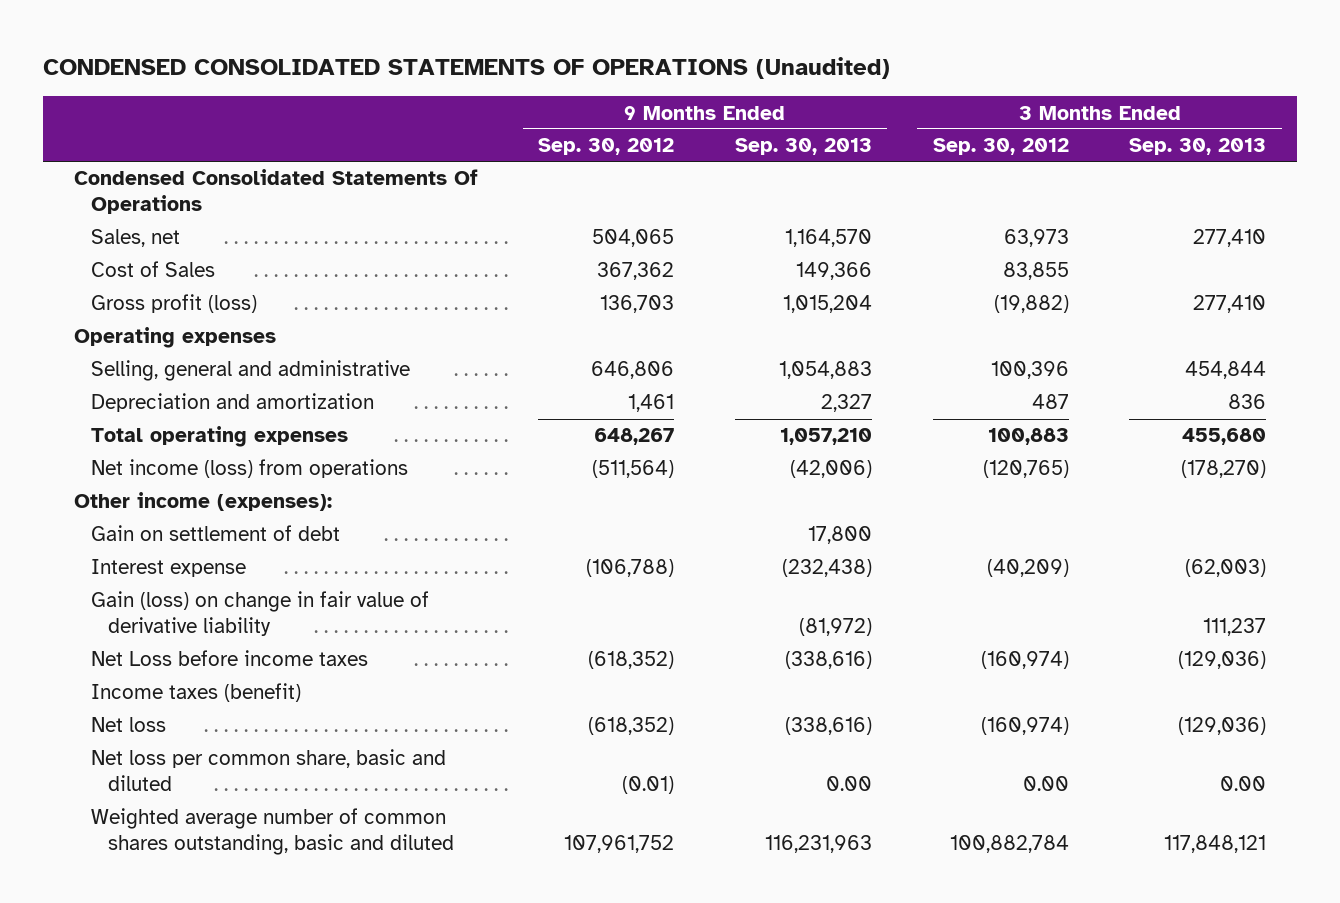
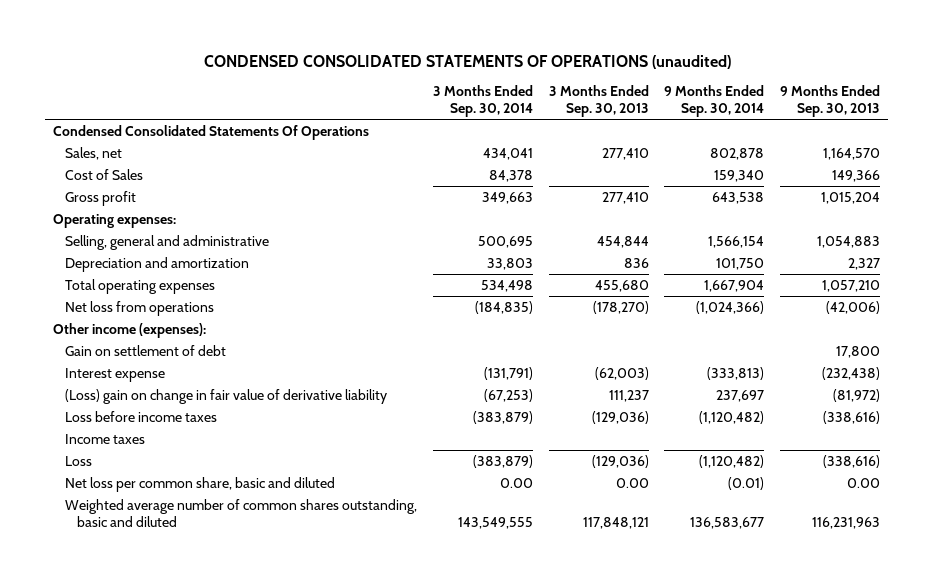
[43,57,891,80] CONDENSED CONSOLIDATED STATEMENTS OF OPERATIONS (Unaudited) -> [203,54,731,69] CONDENSED CONSOLIDATED STATEMENTS OF OPERATIONS (unaudited)
[538,138,675,156] Sep. 30, 2012 -> none
[932,138,1069,156] Sep. 30, 2012 -> none
none -> [432,84,533,118] 3 Months Ended Sep. 30, 2014
none -> [664,84,765,118] 9 Months Ended Sep. 30, 2014
[90,294,257,314] Gross profit (loss) -> [65,190,137,206] Gross profit
[73,327,276,349] Operating expenses -> [52,213,176,228] Operating expenses:
[90,459,408,479] Net income (loss) from operations -> [65,300,215,316] Net loss from operations
[90,591,429,637] Gain (loss) on change in fair value of derivative liability -> [65,388,388,404] (Loss) gain on change in fair value of derivative liability
[90,650,368,667] Net Loss before income taxes -> [65,410,218,422] Loss before income taxes
[90,683,301,703] Income taxes (benefit) -> [65,433,146,444] Income taxes
[90,717,166,733] Net loss -> [65,455,93,466] Loss

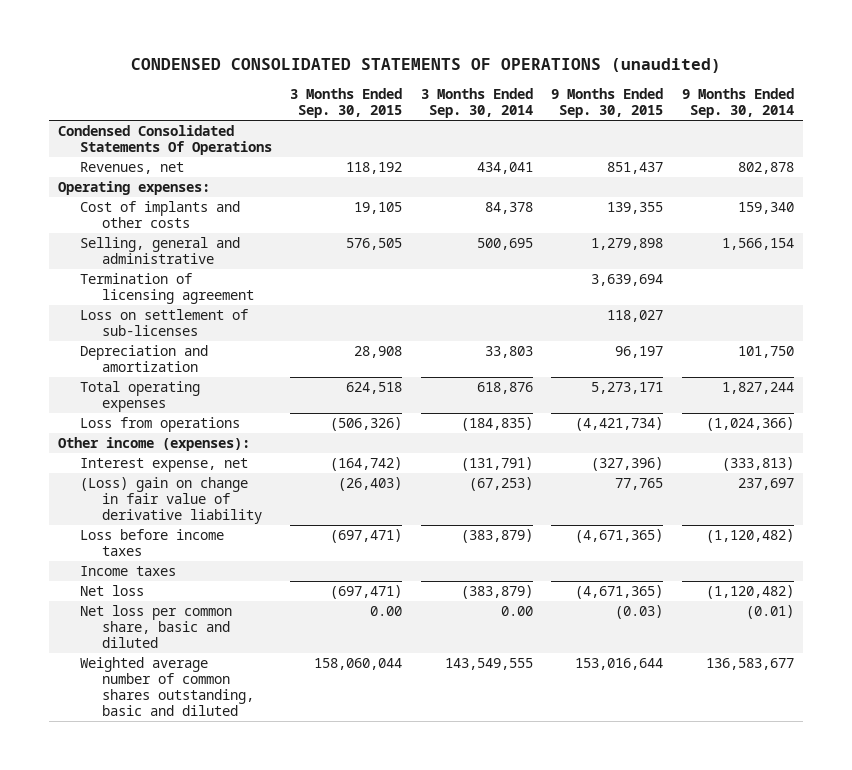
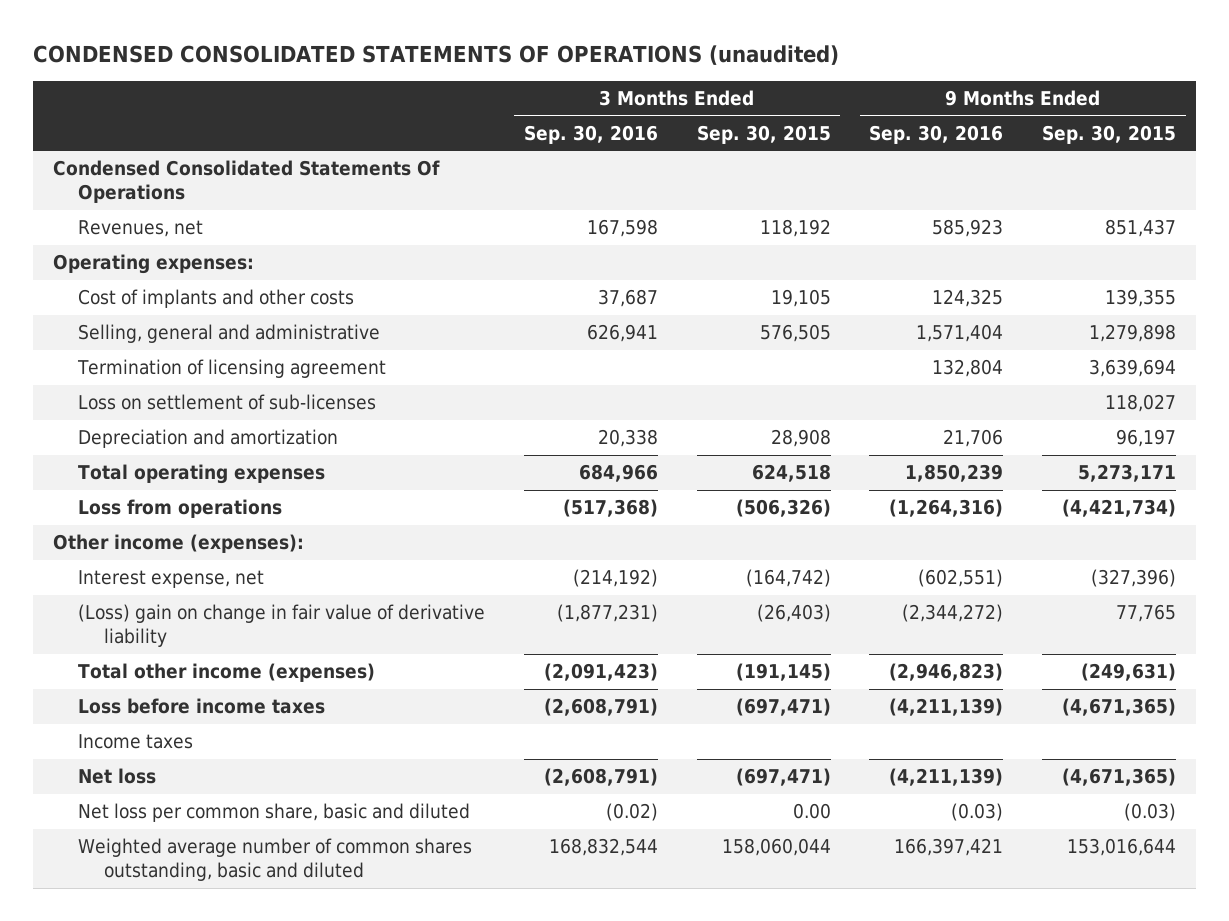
[420,88,533,119] 3 Months Ended Sep. 30, 2014 -> none
[681,88,794,119] 9 Months Ended Sep. 30, 2014 -> none
none -> [524,124,659,144] Sep. 30, 2016
none -> [869,124,1004,144] Sep. 30, 2016
none -> [78,663,376,683] Total other income (expenses)

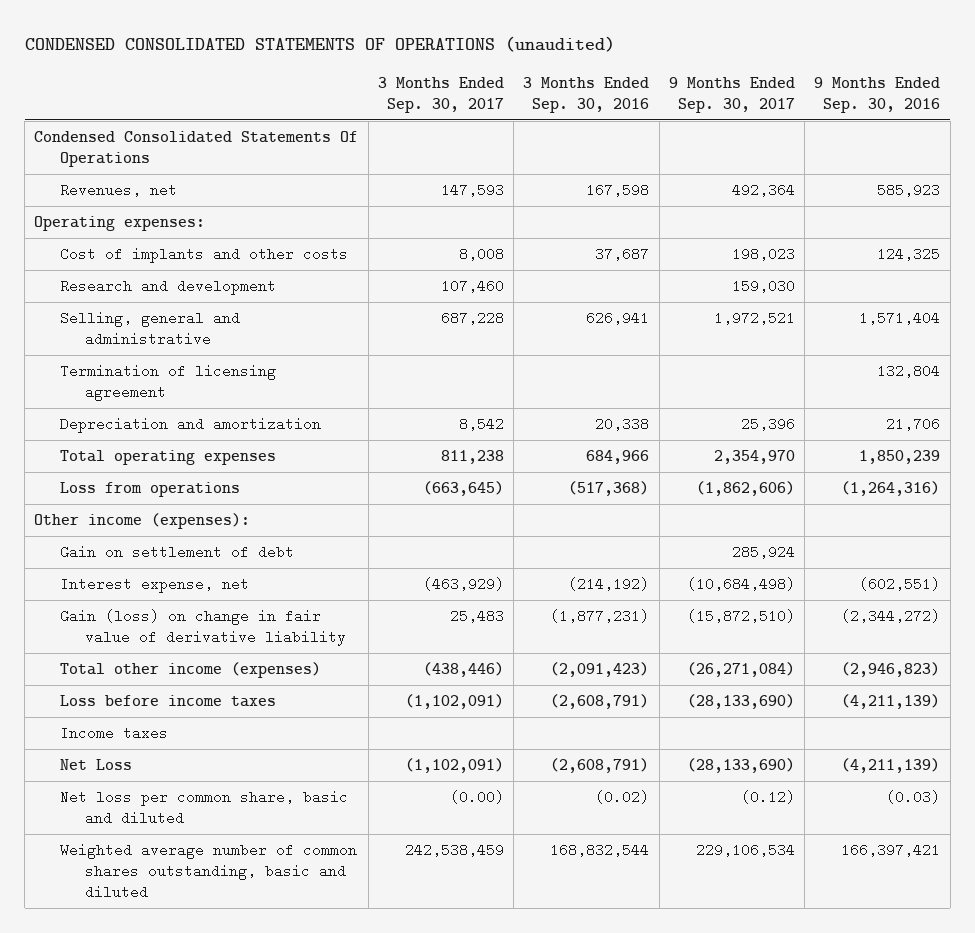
[696,124,831,144] Sep. 30, 2015 -> none
[1042,124,1177,144] Sep. 30, 2015 -> none
none -> [377,76,504,113] 3 Months Ended Sep. 30, 2017
none -> [668,76,795,113] 9 Months Ended Sep. 30, 2017
none -> [59,279,276,296] Research and development
[78,394,377,411] Loss on settlement of sub-licenses -> none
none -> [59,545,294,560] Gain on settlement of debt
[78,604,486,648] (Loss) gain on change in fair value of derivative liability -> [59,609,347,647] Gain (loss) on change in fair value of derivative liability
[78,768,157,785] Net loss -> [59,759,132,771] Net Loss

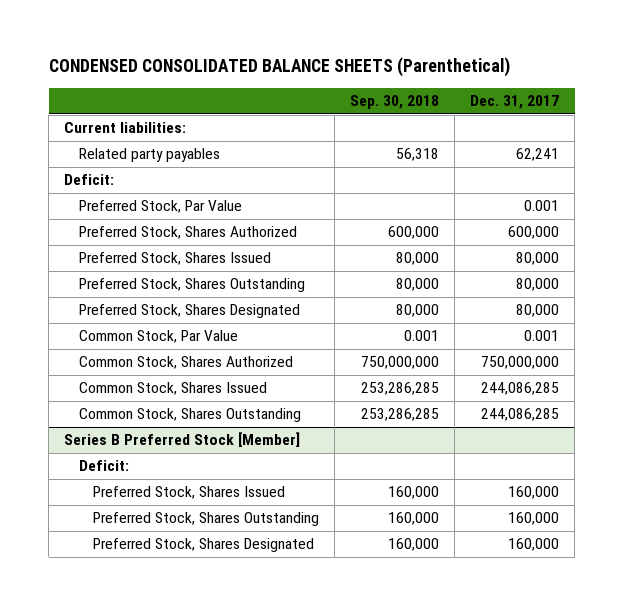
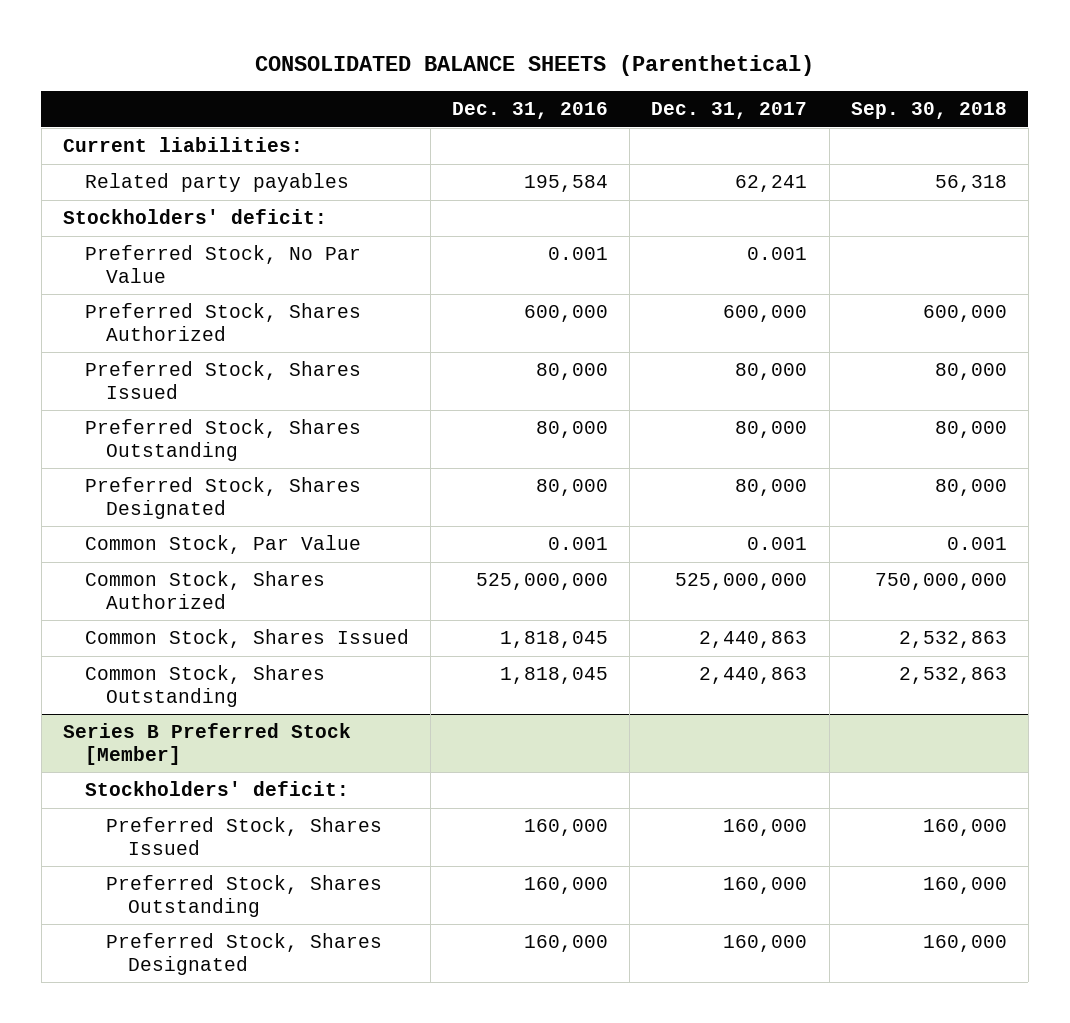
[48,57,510,78] CONDENSED CONSOLIDATED BALANCE SHEETS (Parenthetical) -> [254,55,814,77] CONSOLIDATED BALANCE SHEETS (Parenthetical)
none -> [452,101,609,119] Dec. 31, 2016
[64,174,115,186] Deficit: -> [63,209,328,225] Stockholders' deficit:
[78,200,242,214] Preferred Stock, Par Value -> [84,245,361,283] Preferred Stock, No Par Value
[481,356,560,370] 750,000,000 -> [675,573,808,591] 525,000,000
[361,382,440,396] 253,286,285 -> [898,631,1007,649] 2,532,863
[481,382,560,396] 244,086,285 -> [699,631,808,649] 2,440,863
[361,408,440,422] 253,286,285 -> [898,667,1007,685] 2,532,863
[481,408,560,422] 244,086,285 -> [699,667,808,685] 2,440,863
[78,460,129,472] Deficit: -> [84,781,349,797] Stockholders' deficit:

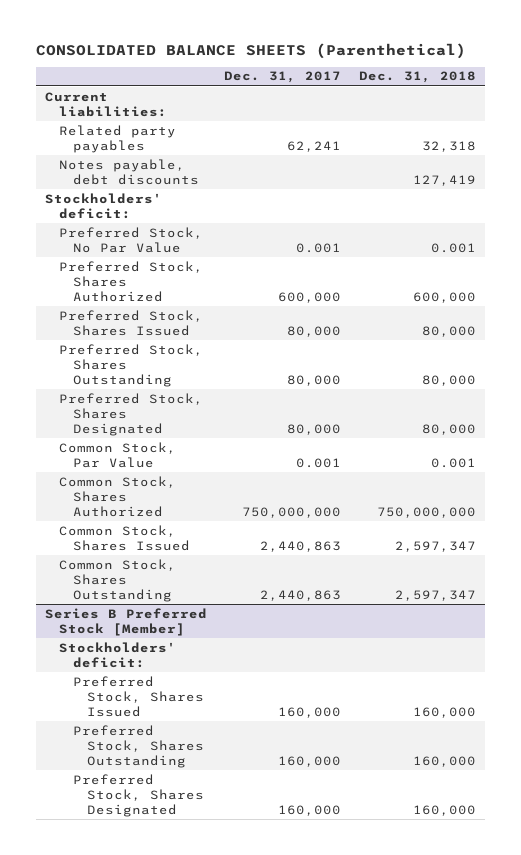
[452,101,609,119] Dec. 31, 2016 -> none
[850,101,1007,119] Sep. 30, 2018 -> none
none -> [358,71,476,84] Dec. 31, 2018
none -> [58,158,199,185] Notes payable, debt discounts
[675,573,808,591] 525,000,000 -> [242,506,342,518] 750,000,000

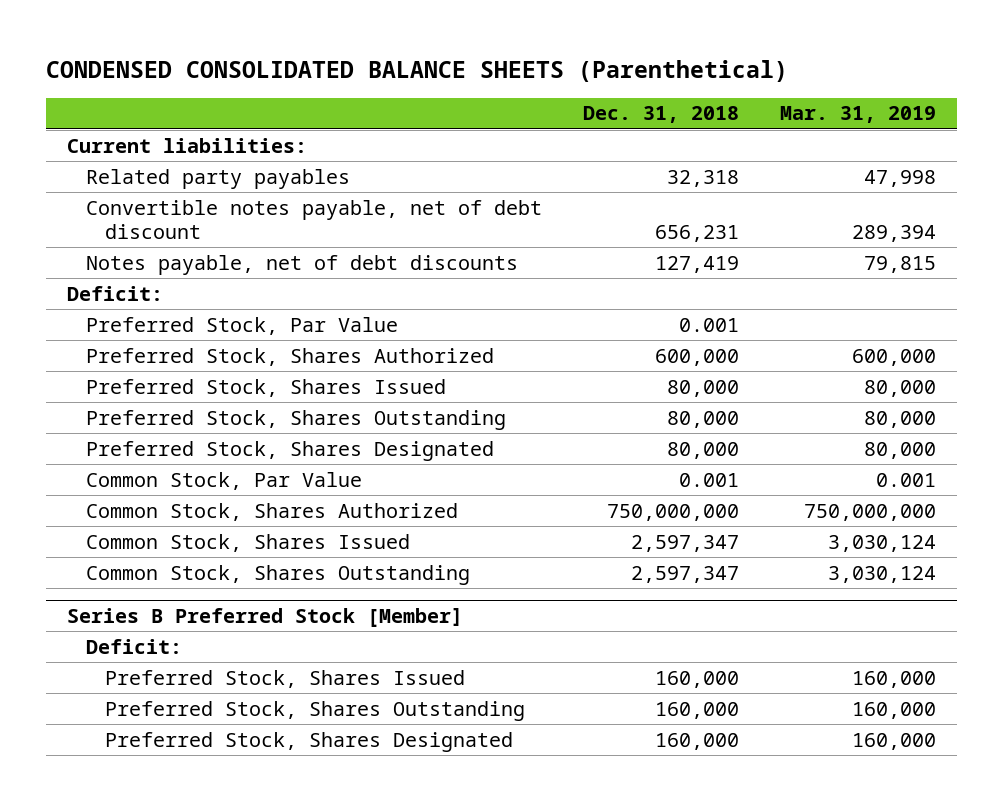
[36,42,467,59] CONSOLIDATED BALANCE SHEETS (Parenthetical) -> [46,59,789,82] CONDENSED CONSOLIDATED BALANCE SHEETS (Parenthetical)
[224,71,342,84] Dec. 31, 2017 -> none
none -> [780,106,937,124] Mar. 31, 2019
none -> [85,199,542,239] Convertible notes payable, net of debt discount
[58,158,199,185] Notes payable, debt discounts -> [85,254,518,275] Notes payable, net of debt discounts
[44,192,162,219] Stockholders' deficit: -> [67,285,164,301] Deficit:
[58,226,203,253] Preferred Stock, No Par Value -> [85,316,398,335] Preferred Stock, Par Value
[58,641,176,668] Stockholders' deficit: -> [85,638,182,654] Deficit:

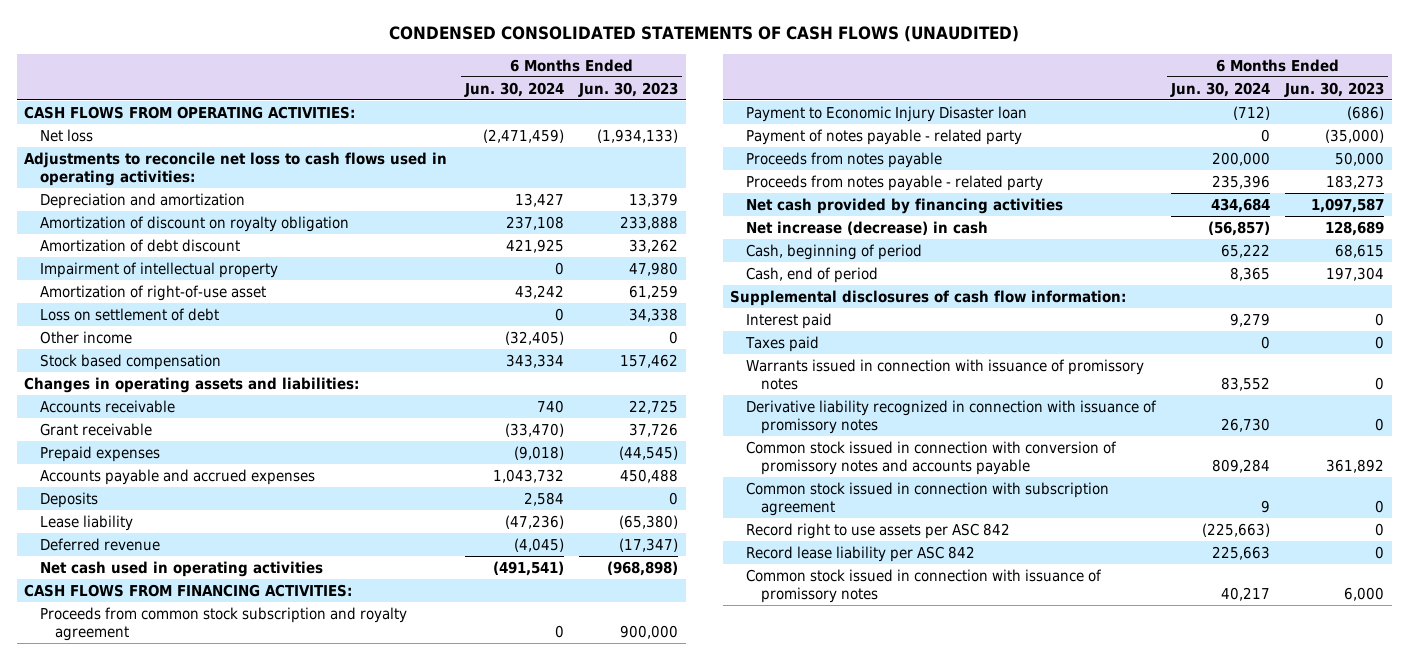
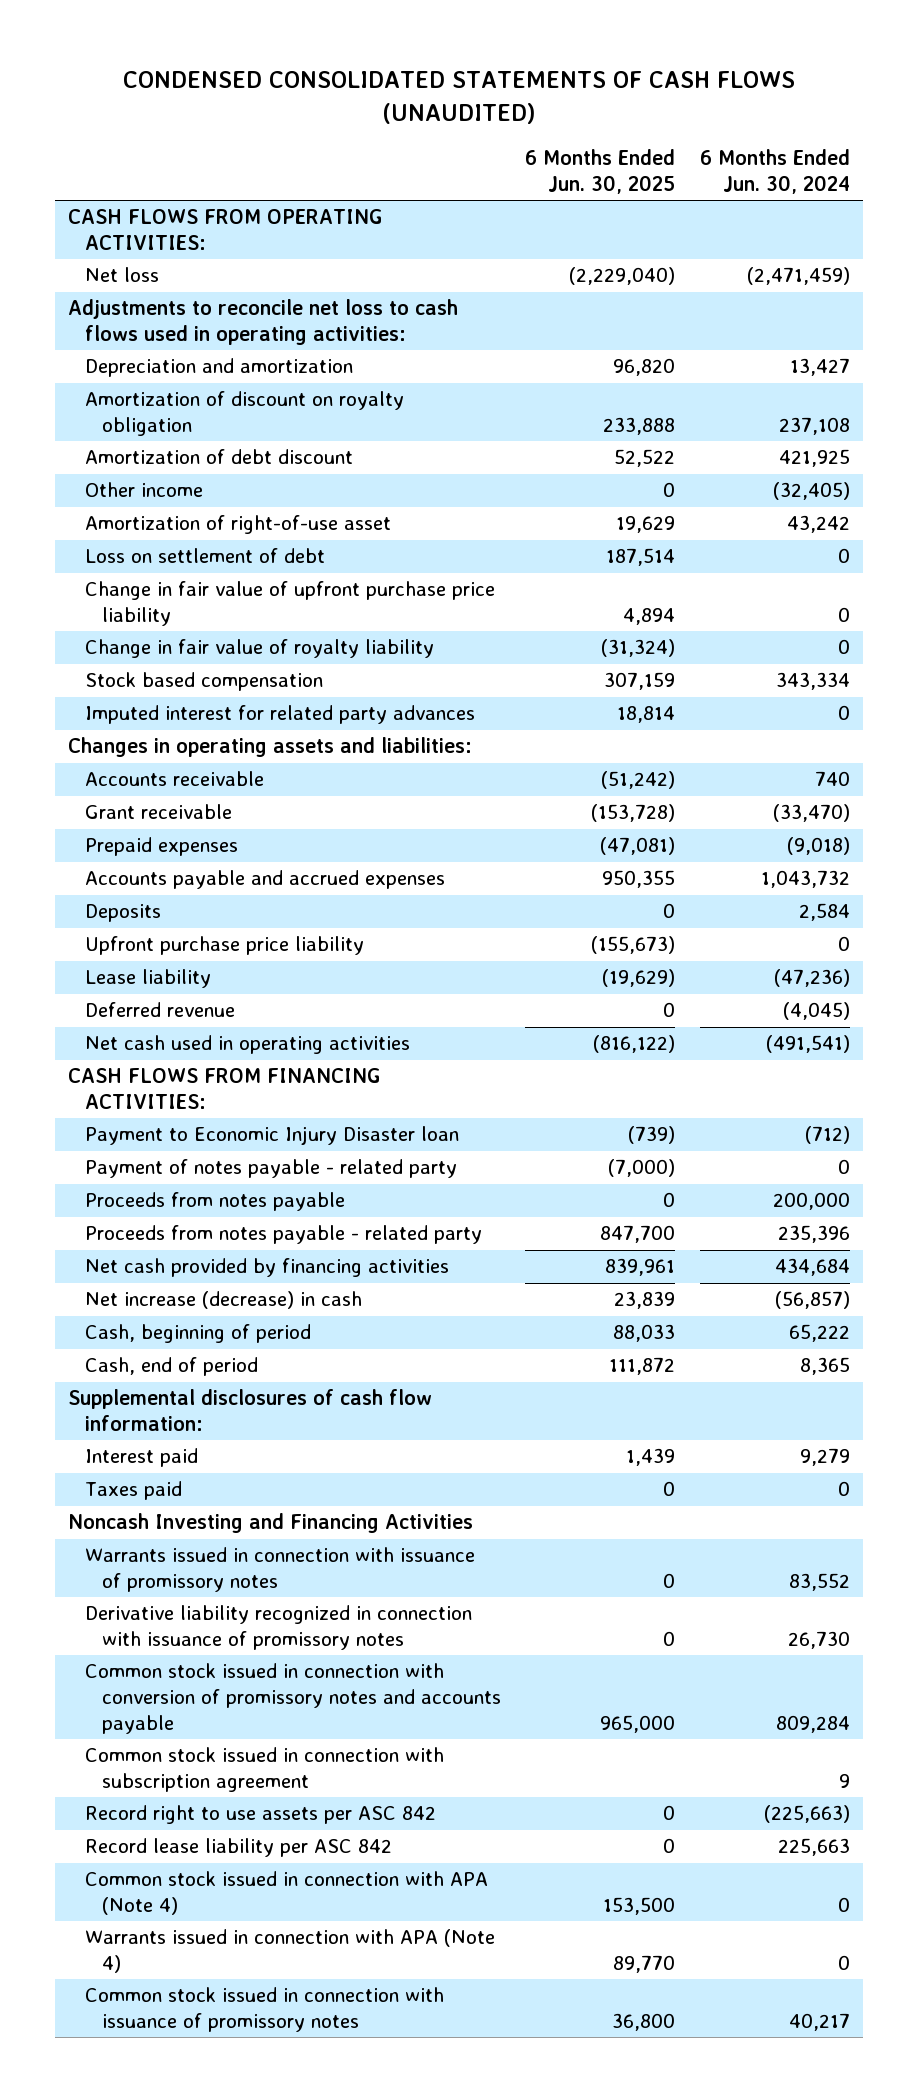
[578,81,679,97] Jun. 30, 2023 -> none
none -> [525,149,676,194] 6 Months Ended Jun. 30, 2025
[39,261,278,278] Impairment of intellectual property -> none
[39,330,132,344] Other income -> [84,482,203,498] Other income
none -> [84,581,495,627] Change in fair value of upfront purchase price liability
none -> [84,639,434,659] Change in fair value of royalty liability
none -> [84,705,475,725] Imputed interest for related party advances
none -> [84,936,364,956] Upfront purchase price liability
[39,606,407,641] Proceeds from common stock subscription and royalty agreement -> none
none -> [67,1513,473,1534] Noncash Investing and Financing Activities
none -> [84,1871,488,1916] Common stock issued in connection with APA (Note 4)
none -> [84,1929,495,1974] Warrants issued in connection with APA (Note 4)

